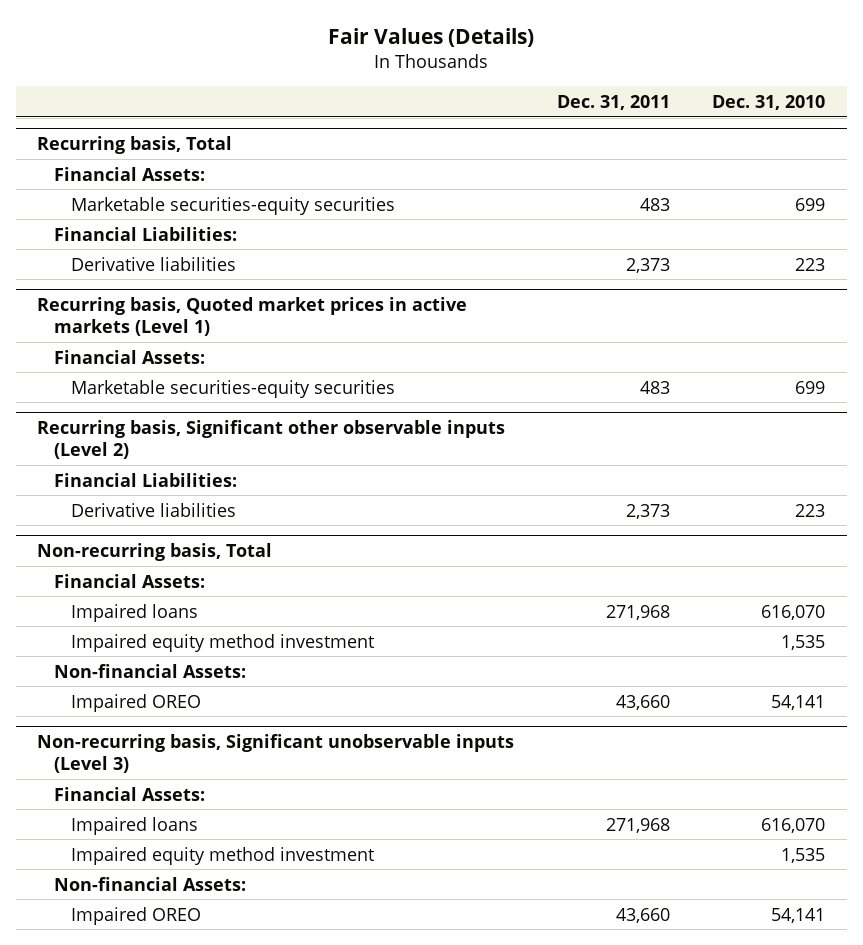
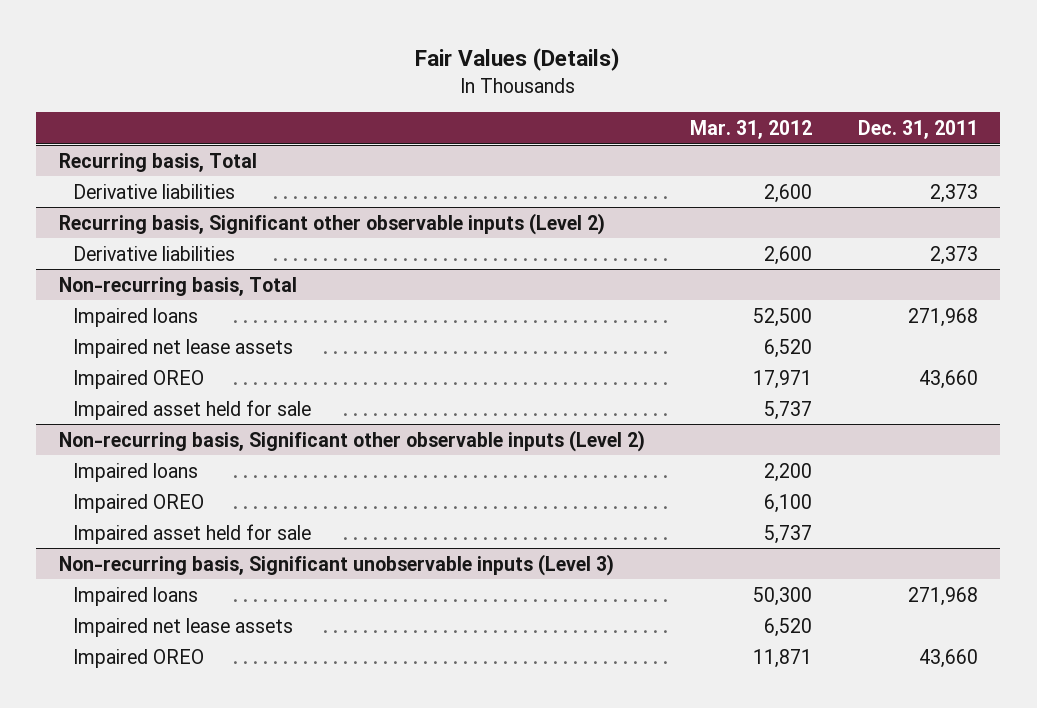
[712,94,826,110] Dec. 31, 2010 -> none
none -> [690,120,813,140] Mar. 31, 2012
[54,166,206,181] Financial Assets: -> none
[71,196,396,215] Marketable securities-equity securities -> none
[54,226,238,241] Financial Liabilities: -> none
[37,297,468,337] Recurring basis, Quoted market prices in active markets (Level 1) -> none
[54,349,206,364] Financial Assets: -> none
[71,379,396,398] Marketable securities-equity securities -> none
[54,472,238,487] Financial Liabilities: -> none
[54,573,206,588] Financial Assets: -> none
[71,633,375,652] Impaired equity method investment -> none
[54,663,247,678] Non-financial Assets: -> none
none -> [73,338,294,358] Impaired net lease assets
none -> [73,399,312,420] Impaired asset held for sale
none -> [58,429,645,452] Non-recurring basis, Significant other observable inputs (Level 2)
none -> [73,462,199,482] Impaired loans
none -> [73,493,205,513] Impaired OREO
none -> [73,523,312,544] Impaired asset held for sale
[54,786,206,801] Financial Assets: -> none
[71,846,375,865] Impaired equity method investment -> none
[54,876,247,891] Non-financial Assets: -> none
none -> [73,617,294,637] Impaired net lease assets

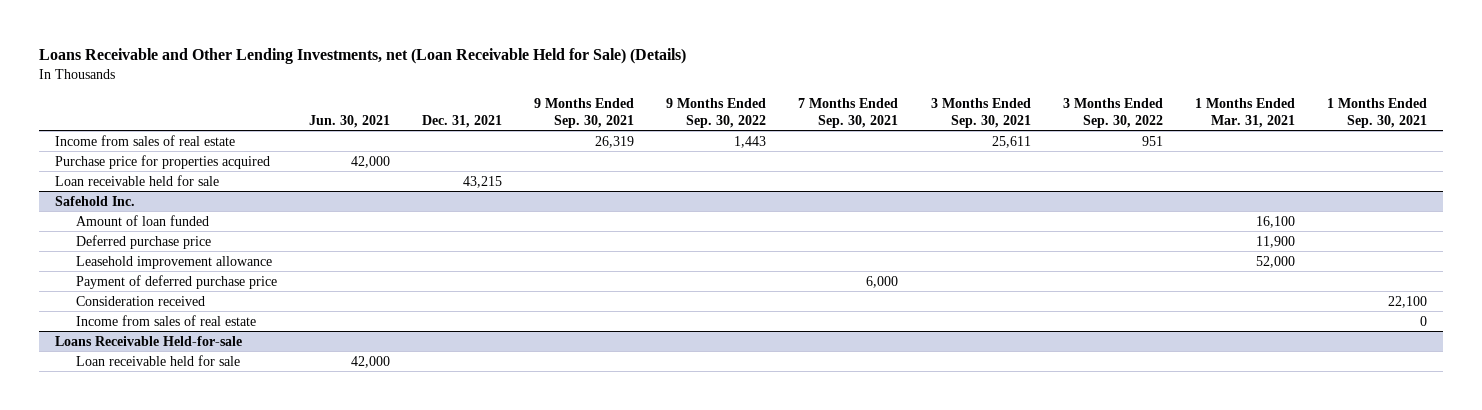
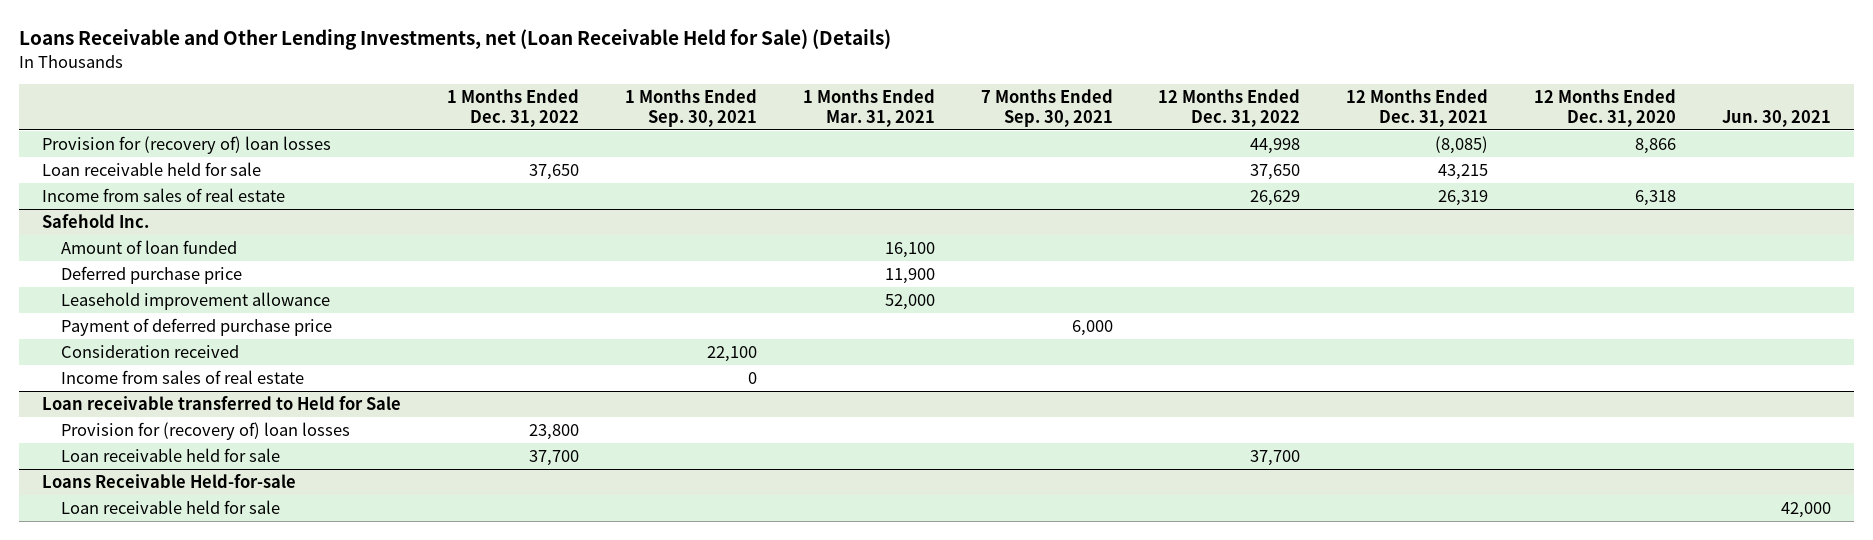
[421,114,502,128] Dec. 31, 2021 -> none
[534,97,635,128] 9 Months Ended Sep. 30, 2021 -> none
[666,97,767,128] 9 Months Ended Sep. 30, 2022 -> none
[930,97,1031,128] 3 Months Ended Sep. 30, 2021 -> none
[1062,97,1163,128] 3 Months Ended Sep. 30, 2022 -> none
none -> [447,89,580,127] 1 Months Ended Dec. 31, 2022
none -> [1158,89,1301,127] 12 Months Ended Dec. 31, 2022
none -> [1346,89,1489,127] 12 Months Ended Dec. 31, 2021
none -> [1534,89,1677,127] 12 Months Ended Dec. 31, 2020
[54,154,270,169] Purchase price for properties acquired -> none
none -> [42,136,332,155] Provision for (recovery of) loan losses
[54,134,235,146] Income from sales of real estate -> [42,188,286,203] Income from sales of real estate
none -> [42,396,402,411] Loan receivable transferred to Held for Sale
none -> [61,422,351,441] Provision for (recovery of) loan losses
none -> [61,448,281,463] Loan receivable held for sale

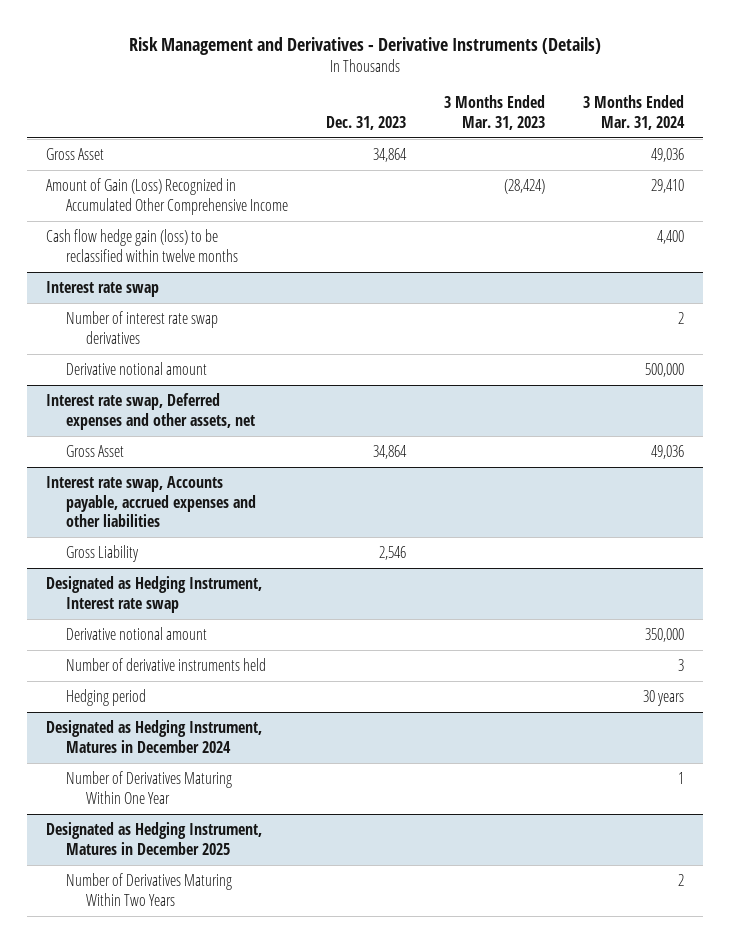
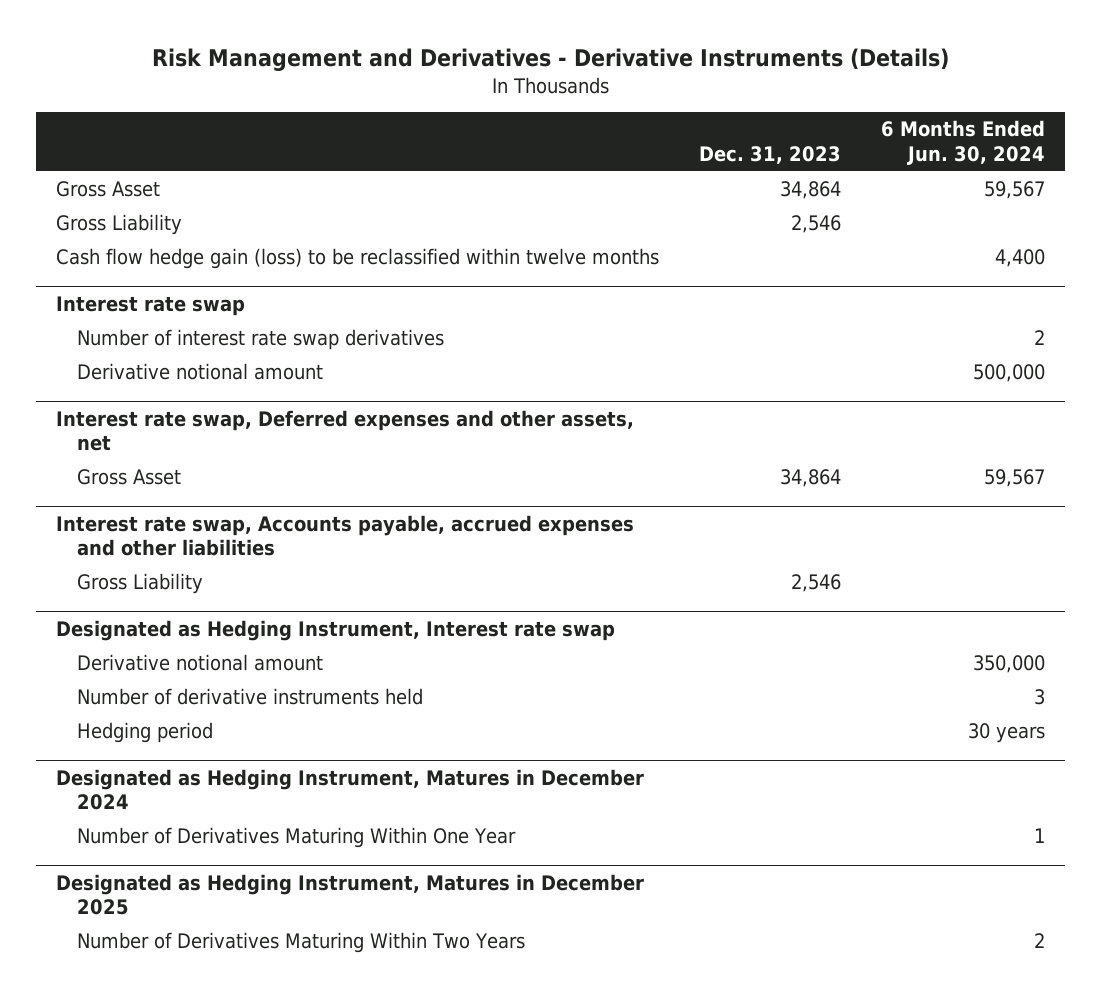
[443,95,545,130] 3 Months Ended Mar. 31, 2023 -> none
[582,95,685,130] 3 Months Ended Mar. 31, 2024 -> none
none -> [881,120,1046,165] 6 Months Ended Jun. 30, 2024
[45,178,288,215] Amount of Gain (Loss) Recognized in Accumulated Other Comprehensive Income -> none
none -> [55,214,182,236] Gross Liability

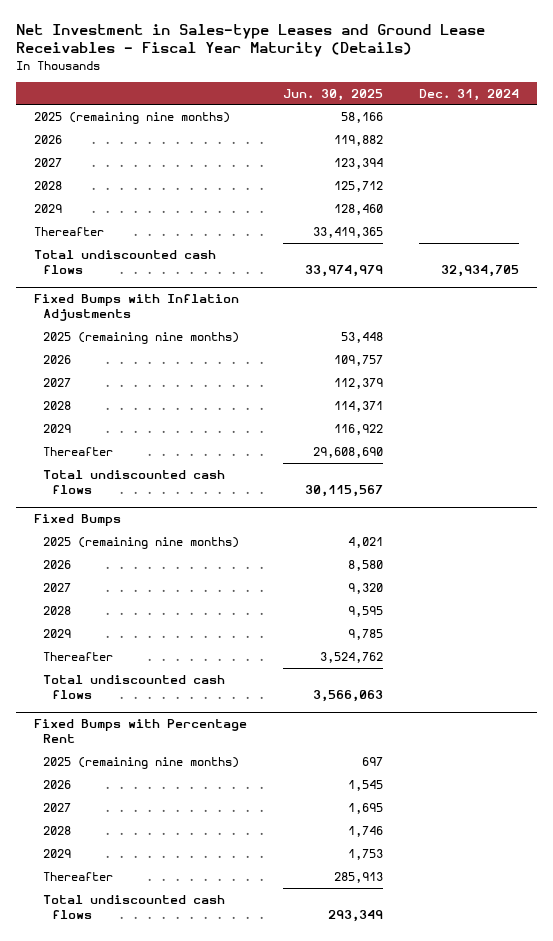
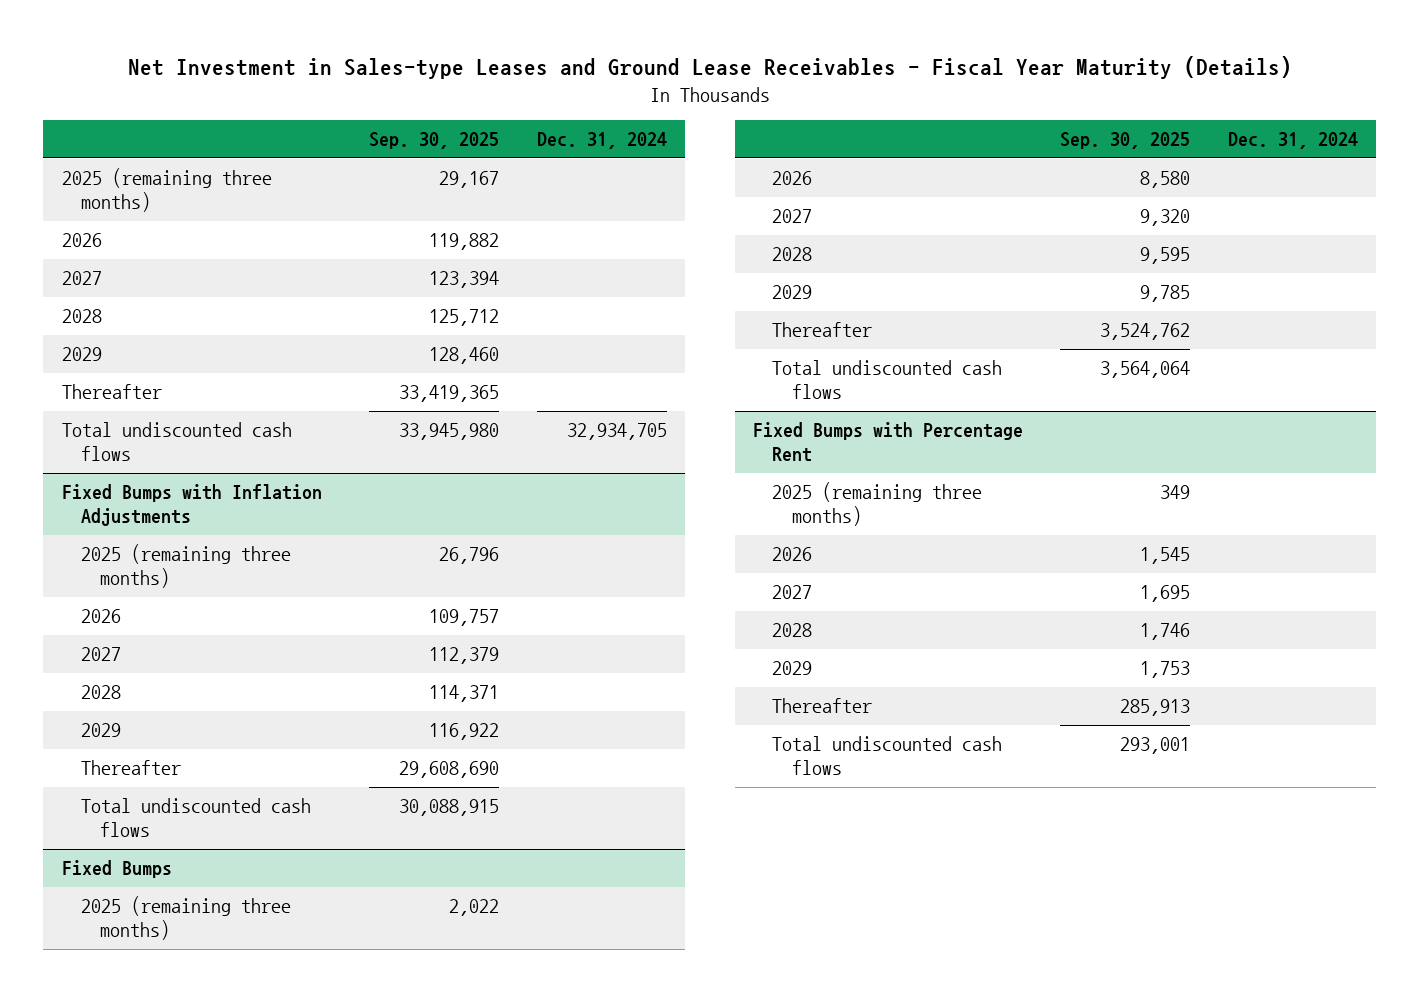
[282,88,383,101] Jun. 30, 2025 -> none
none -> [369,132,500,150] Sep. 30, 2025
[34,111,231,124] 2025 (remaining nine months) -> [62,168,273,213] 2025 (remaining three months)
[42,331,239,344] 2025 (remaining nine months) -> [81,544,292,589] 2025 (remaining three months)
[42,536,239,549] 2025 (remaining nine months) -> [81,896,292,941] 2025 (remaining three months)
[42,756,239,769] 2025 (remaining nine months) -> [772,482,983,527] 2025 (remaining three months)

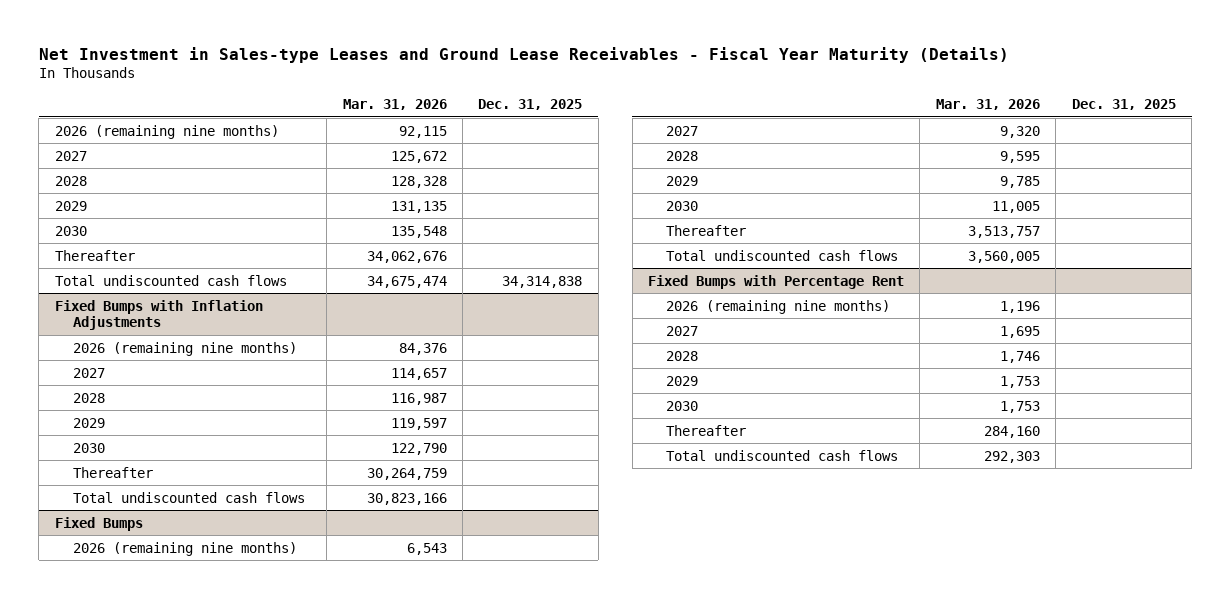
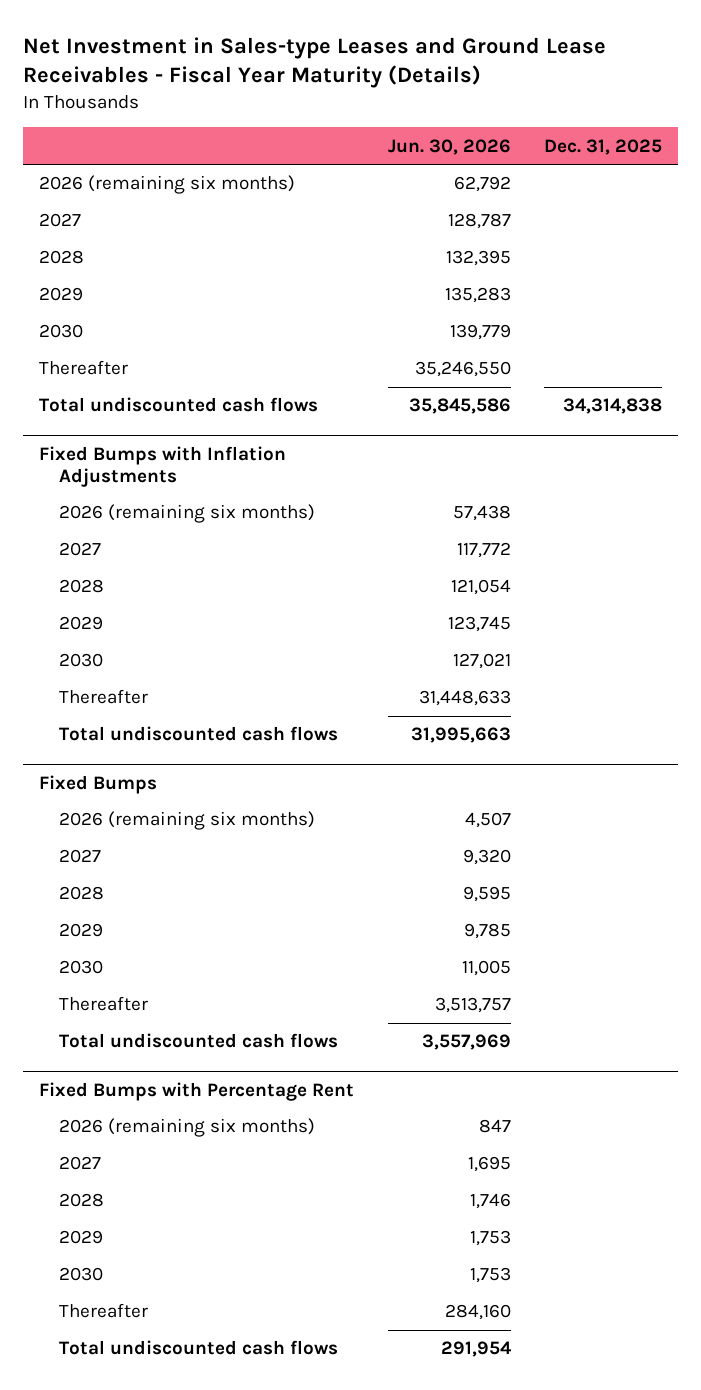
[342,98,447,110] Mar. 31, 2026 -> none
none -> [387,138,511,155] Jun. 30, 2026
[54,124,279,139] 2026 (remaining nine months) -> [39,175,296,195] 2026 (remaining six months)
[73,341,298,356] 2026 (remaining nine months) -> [59,504,316,524] 2026 (remaining six months)
[73,541,298,556] 2026 (remaining nine months) -> [59,811,316,831] 2026 (remaining six months)
[666,299,891,314] 2026 (remaining nine months) -> [59,1118,316,1138] 2026 (remaining six months)

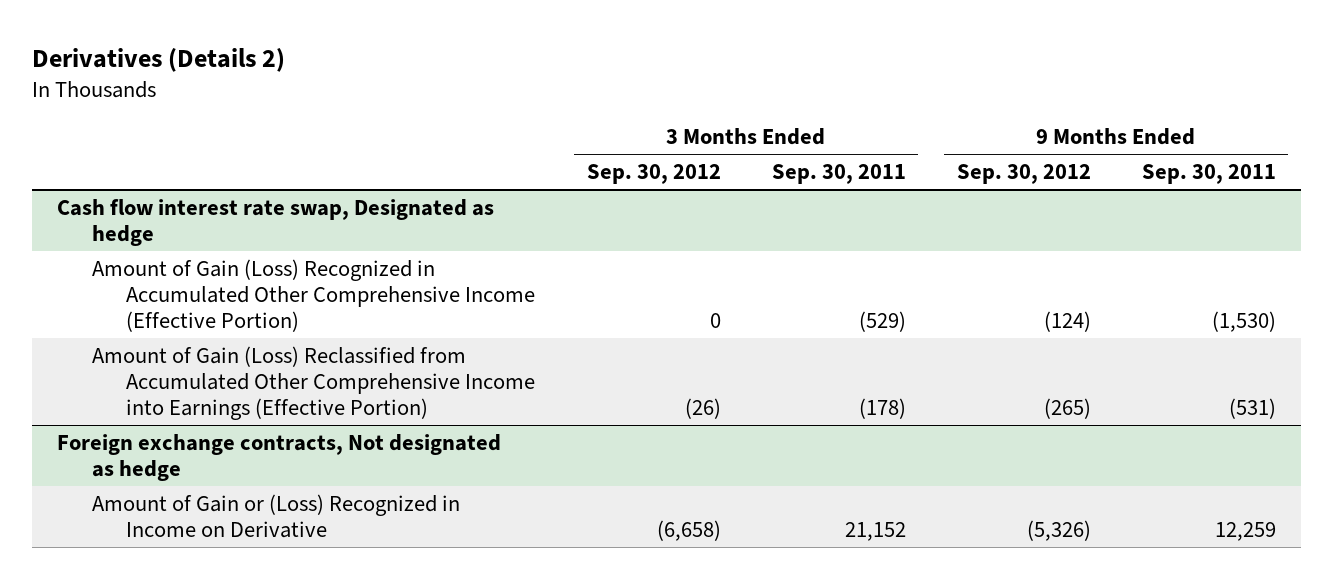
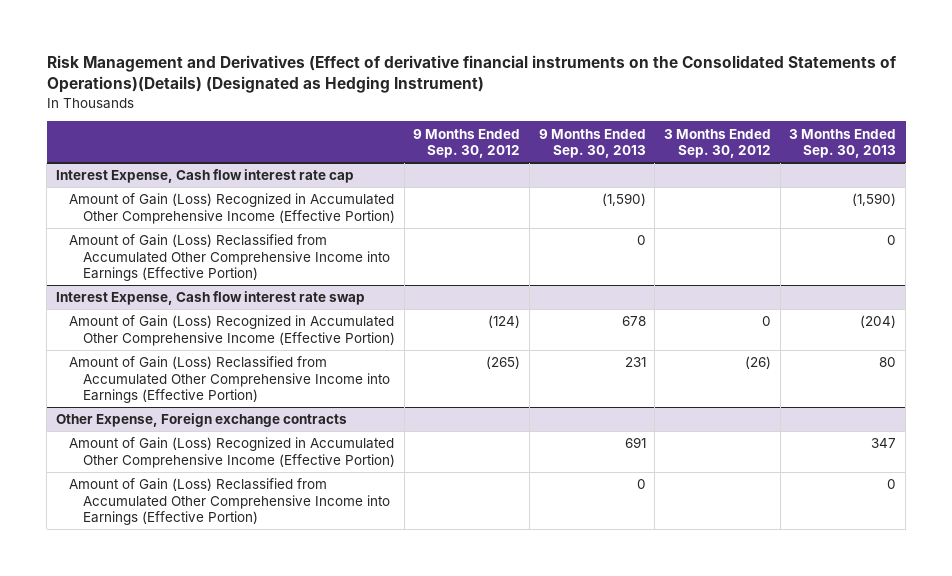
[31,47,285,72] Derivatives (Details 2) -> [46,54,897,94] Risk Management and Derivatives (Effect of derivative financial instruments on the Consolidated Statements of Operations)(Details) (Designated as Hedging Instrument)
[771,164,906,185] Sep. 30, 2011 -> none
[1141,164,1276,185] Sep. 30, 2011 -> none
none -> [538,128,646,159] 9 Months Ended Sep. 30, 2013
none -> [789,128,897,159] 3 Months Ended Sep. 30, 2013
none -> [55,169,354,184] Interest Expense, Cash flow interest rate cap
none -> [69,193,396,224] Amount of Gain (Loss) Recognized in Accumulated Other Comprehensive Income (Effective Portion)
none -> [69,234,391,282] Amount of Gain (Loss) Reclassified from Accumulated Other Comprehensive Income into Earnings (Effective Portion)
[57,198,495,246] Cash flow interest rate swap, Designated as hedge -> [55,291,365,306] Interest Expense, Cash flow interest rate swap
[57,433,502,481] Foreign exchange contracts, Not designated as hedge -> none
[91,493,460,538] Amount of Gain or (Loss) Recognized in Income on Derivative -> none
none -> [55,413,347,428] Other Expense, Foreign exchange contracts
none -> [69,437,396,468] Amount of Gain (Loss) Recognized in Accumulated Other Comprehensive Income (Effective Portion)
none -> [69,478,391,526] Amount of Gain (Loss) Reclassified from Accumulated Other Comprehensive Income into Earnings (Effective Portion)

